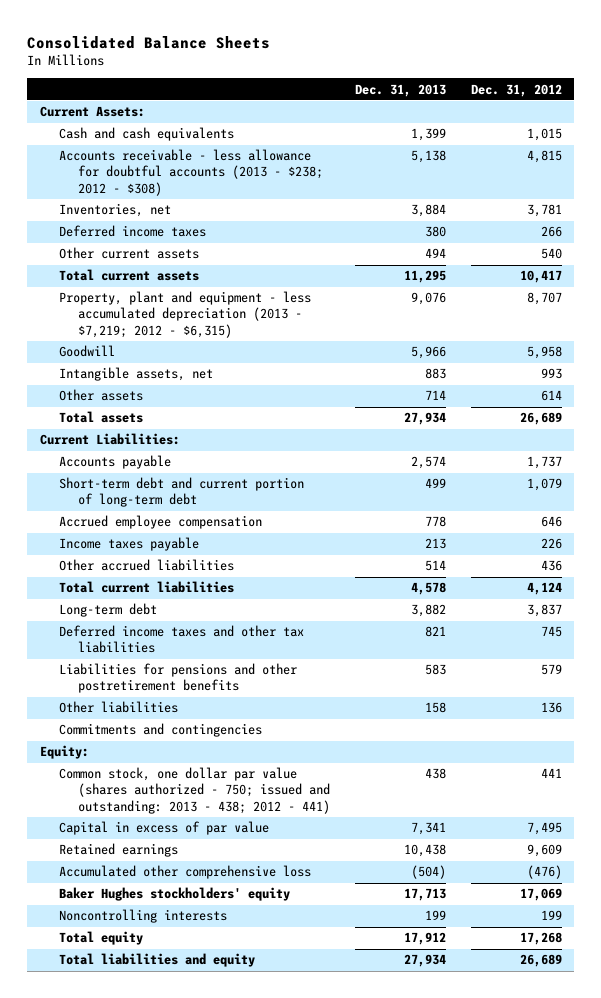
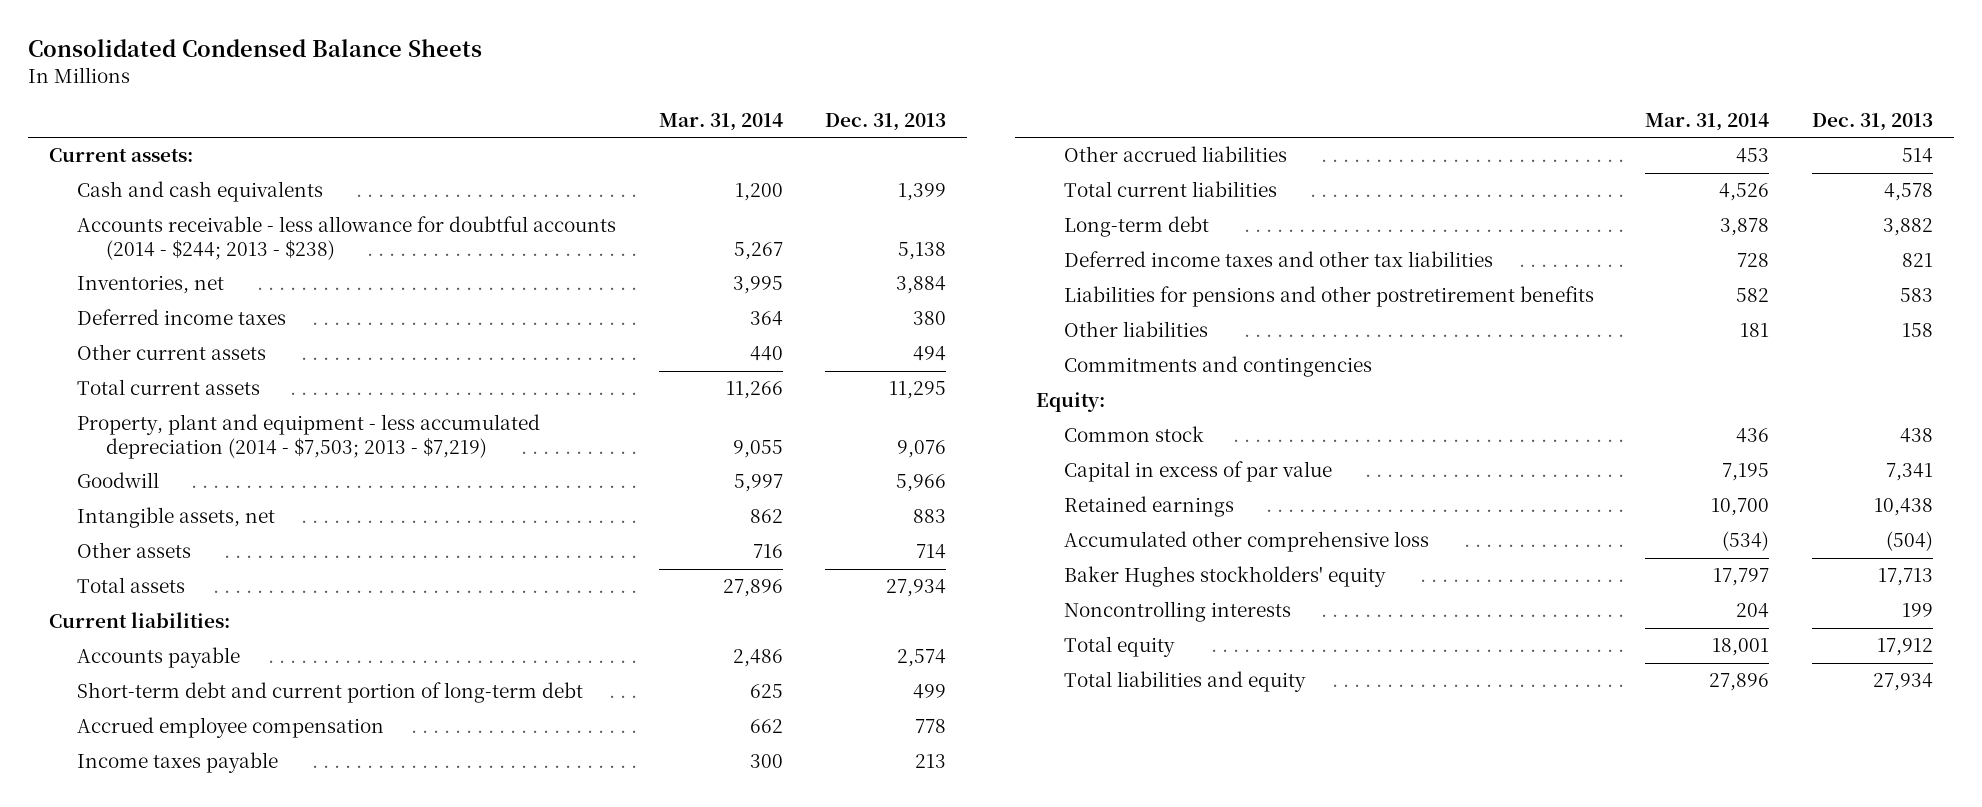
[27,35,271,49] Consolidated Balance Sheets -> [27,39,482,58] Consolidated Condensed Balance Sheets
[470,83,562,97] Dec. 31, 2012 -> none
none -> [658,112,783,131] Mar. 31, 2014
[39,106,145,118] Current Assets: -> [48,148,193,163] Current assets:
[58,149,324,196] Accounts receivable - less allowance for doubtful accounts (2013 - $238; 2012 - $308) -> [77,216,617,260] Accounts receivable - less allowance for doubtful accounts (2014 - $244; 2013 - $238)
[58,291,311,338] Property, plant and equipment - less accumulated depreciation (2013 - $7,219; 2012 - $6,315) -> [77,414,541,459] Property, plant and equipment - less accumulated depreciation (2014 - $7,503; 2013 - $7,219)
[39,433,180,446] Current Liabilities: -> [48,612,230,629] Current liabilities:
[58,767,331,814] Common stock, one dollar par value (shares authorized - 750; issued and outstanding: 2013 - 438; 2012 - 441) -> [1064,426,1205,443] Common stock

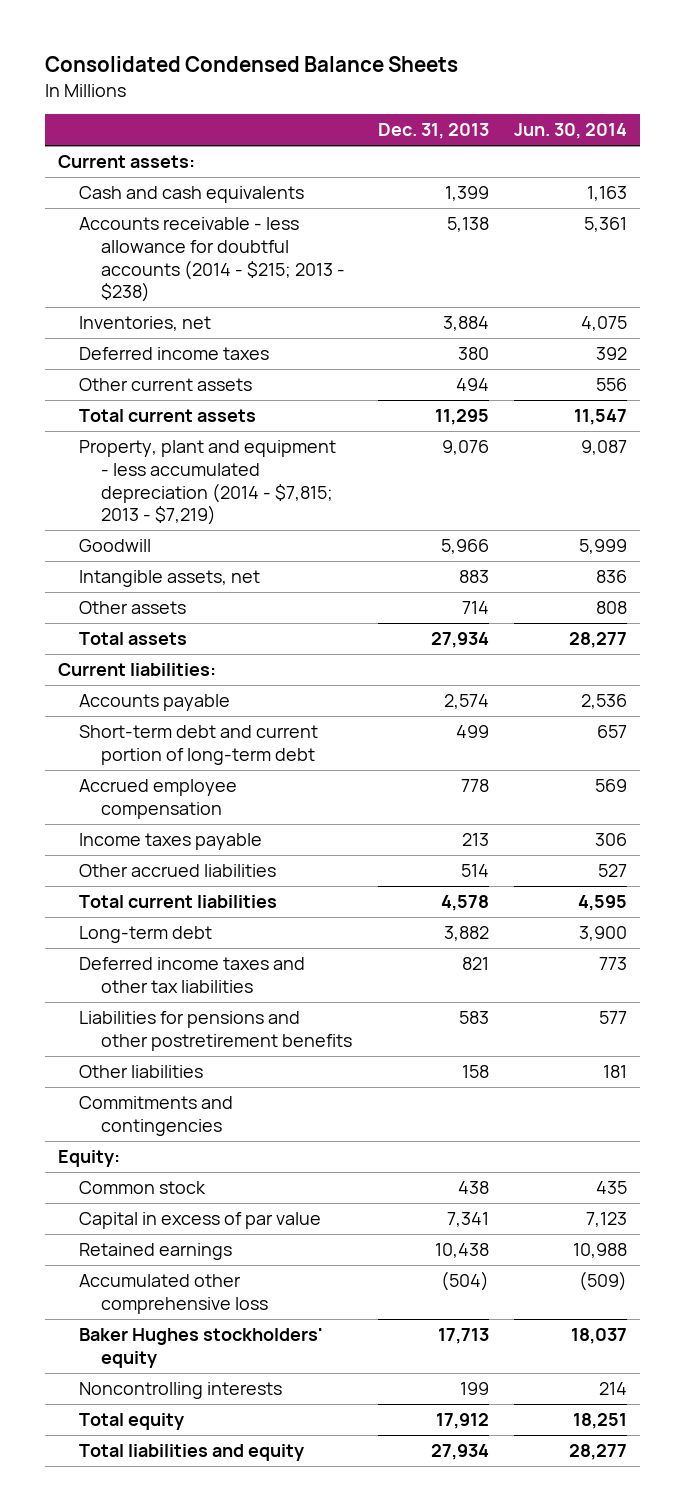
[658,112,783,131] Mar. 31, 2014 -> none
none -> [514,123,628,140] Jun. 30, 2014
[77,216,617,260] Accounts receivable - less allowance for doubtful accounts (2014 - $244; 2013 - $238) -> [79,216,346,303] Accounts receivable - less allowance for doubtful accounts (2014 - $215; 2013 - $238)
[77,414,541,459] Property, plant and equipment - less accumulated depreciation (2014 - $7,503; 2013 - $7,219) -> [79,439,337,526] Property, plant and equipment - less accumulated depreciation (2014 - $7,815; 2013 - $7,219)

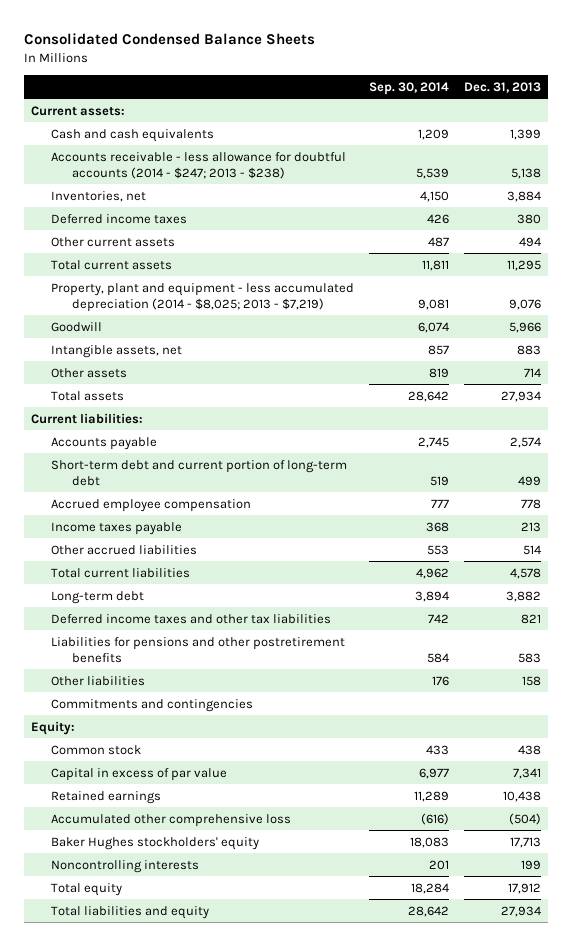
[514,123,628,140] Jun. 30, 2014 -> none
none -> [369,81,450,95] Sep. 30, 2014
[79,216,346,303] Accounts receivable - less allowance for doubtful accounts (2014 - $215; 2013 - $238) -> [51,151,347,179] Accounts receivable - less allowance for doubtful accounts (2014 - $247; 2013 - $238)
[79,439,337,526] Property, plant and equipment - less accumulated depreciation (2014 - $7,815; 2013 - $7,219) -> [51,282,355,312] Property, plant and equipment - less accumulated depreciation (2014 - $8,025; 2013 - $7,219)

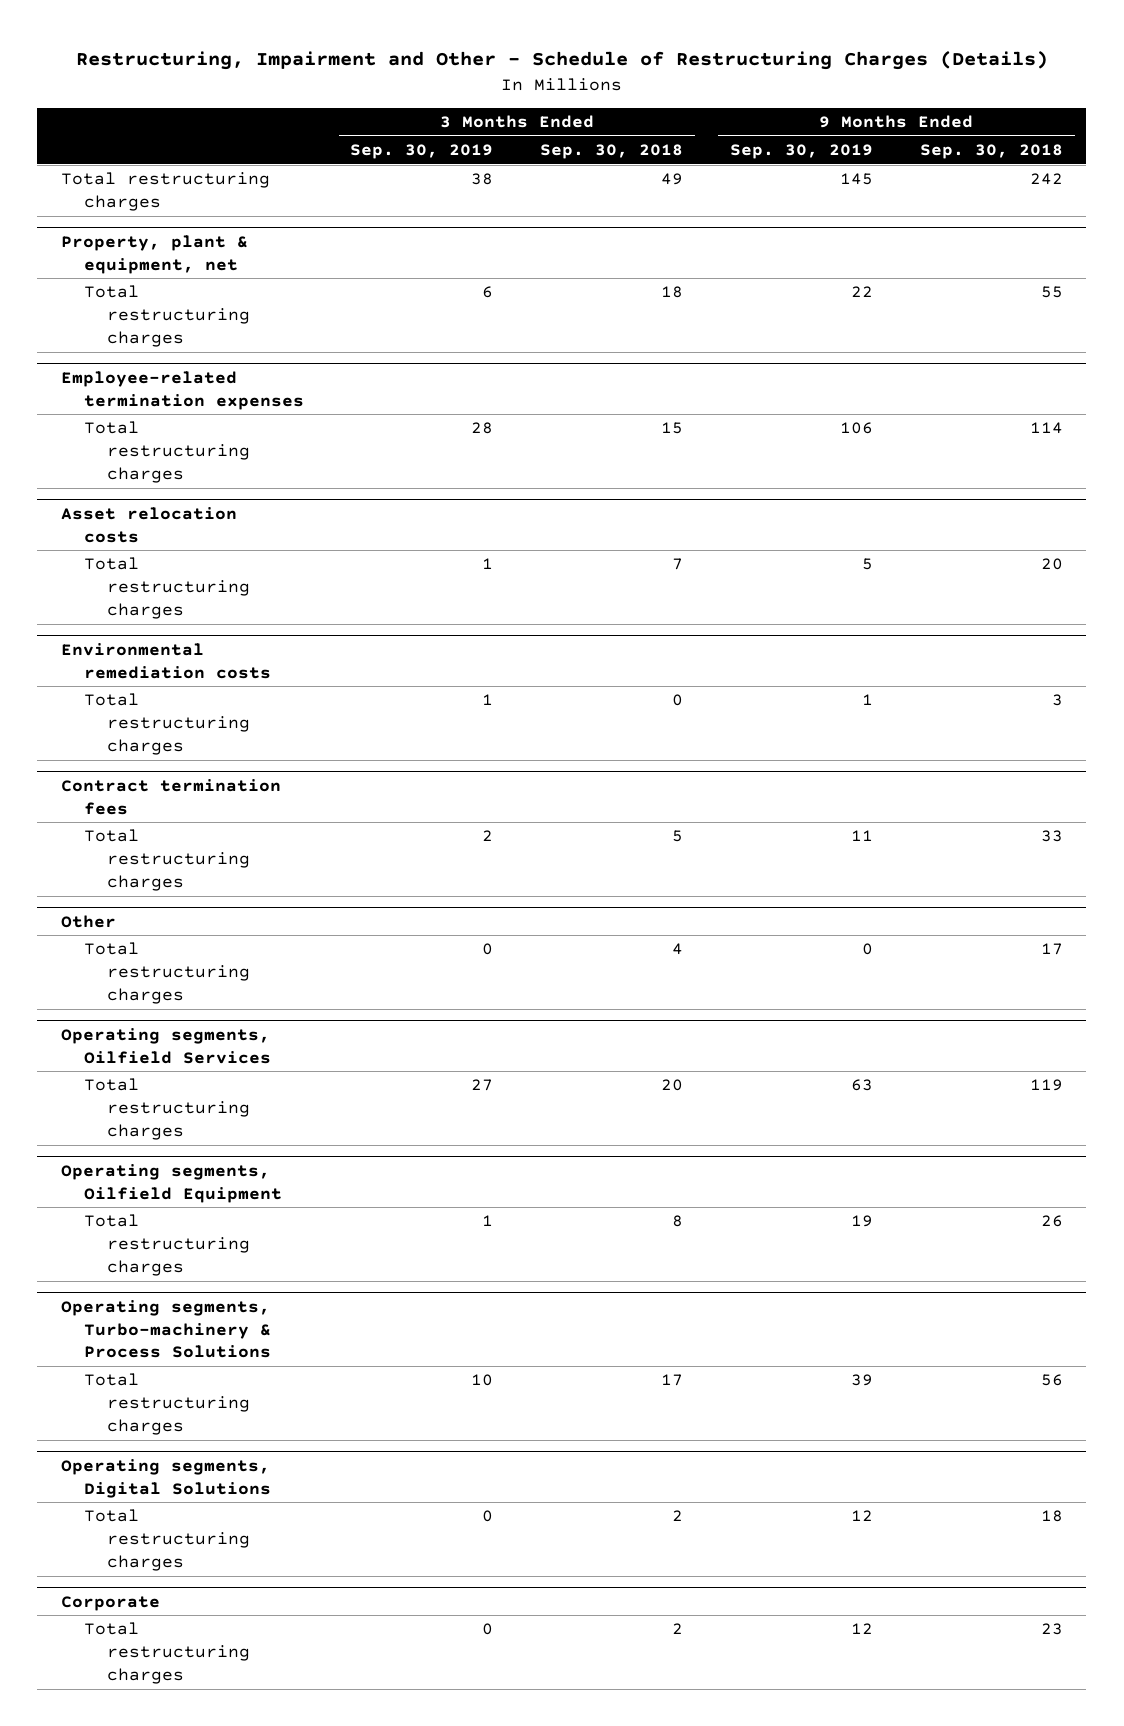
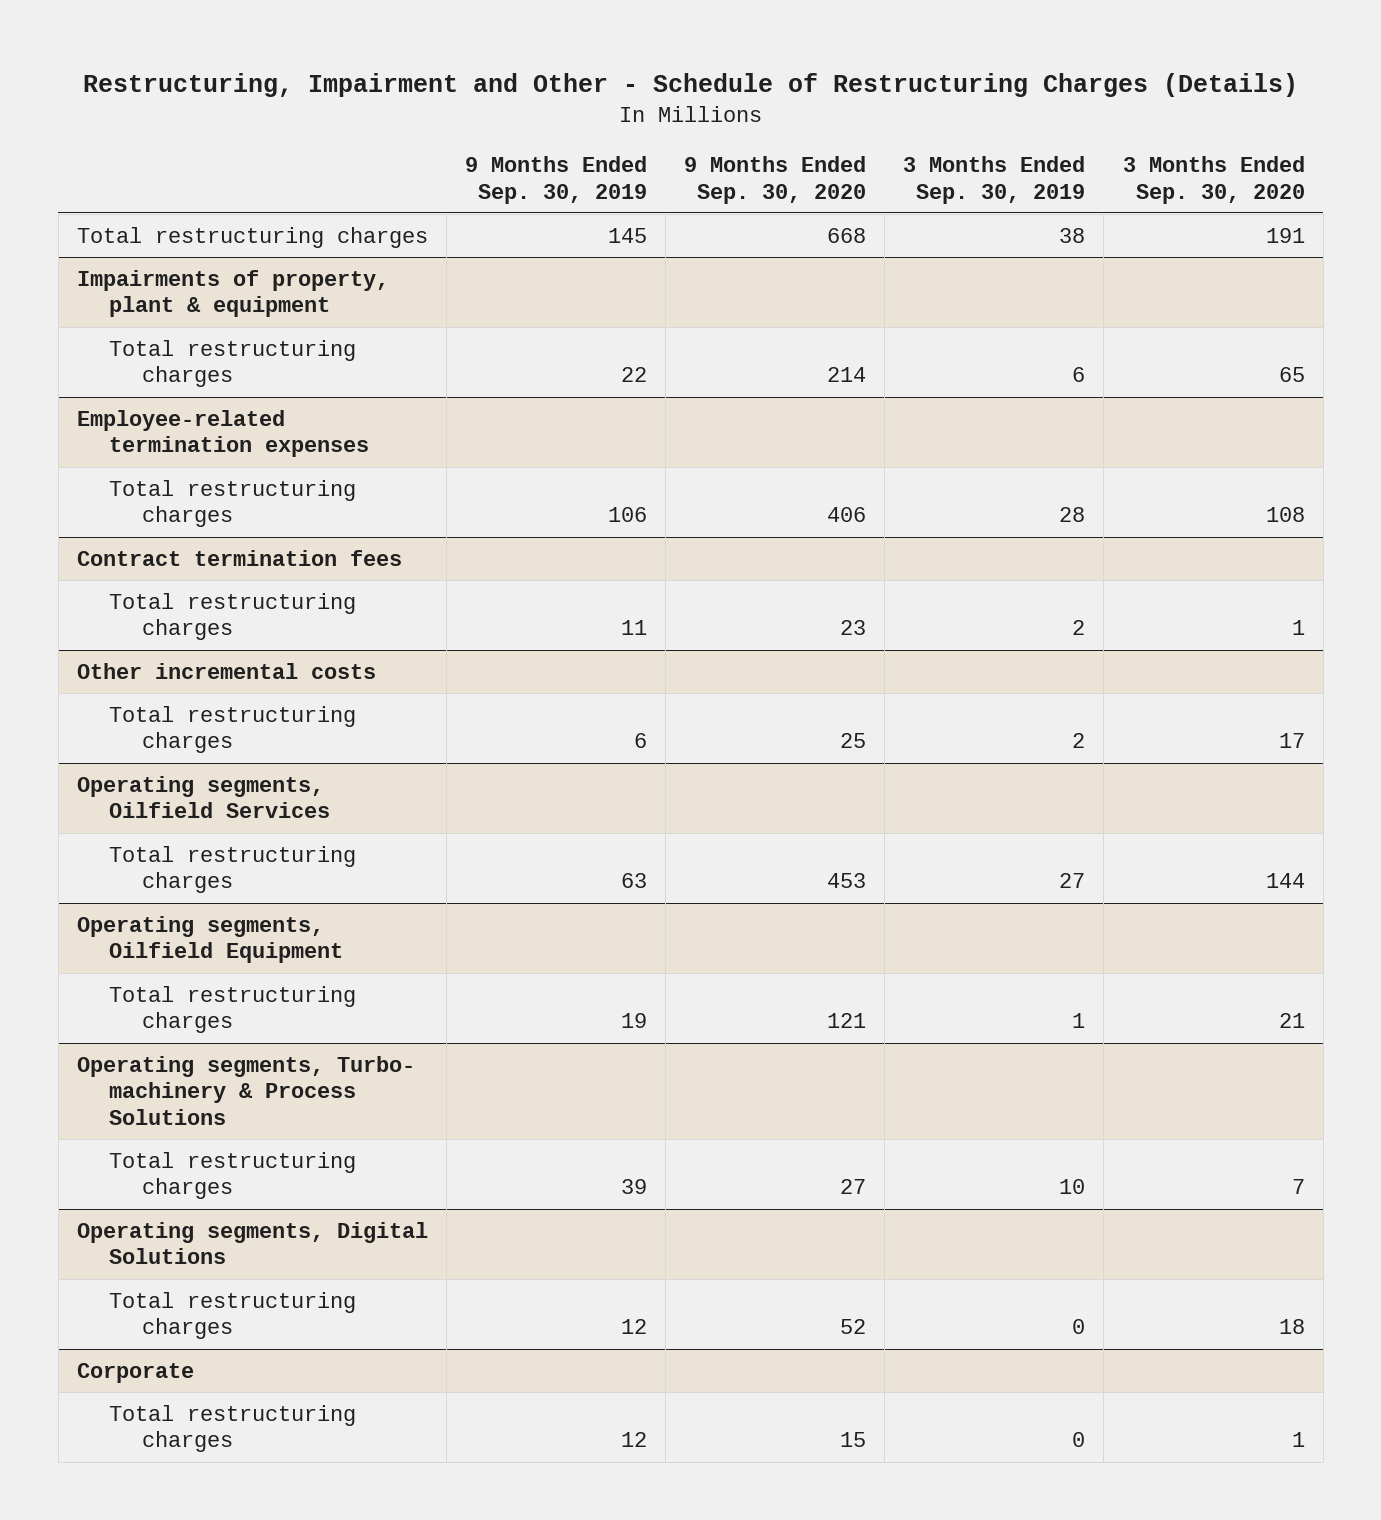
[540,143,684,159] Sep. 30, 2018 -> none
[919,143,1063,159] Sep. 30, 2018 -> none
none -> [684,156,867,204] 9 Months Ended Sep. 30, 2020
none -> [1122,156,1305,204] 3 Months Ended Sep. 30, 2020
[60,234,248,274] Property, plant & equipment, net -> [76,269,389,318] Impairments of property, plant & equipment
[60,506,237,543] Asset relocation costs -> none
[83,557,250,619] Total restructuring charges -> none
[60,642,271,679] Environmental remediation costs -> none
[83,693,250,755] Total restructuring charges -> none
[60,914,116,928] Other -> [76,662,376,679] Other incremental costs
[482,943,494,956] 0 -> [1072,733,1086,749] 2
[862,943,874,956] 0 -> [634,733,648,749] 6
[60,1299,271,1359] Operating segments, Turbo-machinery & Process Solutions -> [76,1055,415,1125] Operating segments, Turbo- machinery & Process Solutions

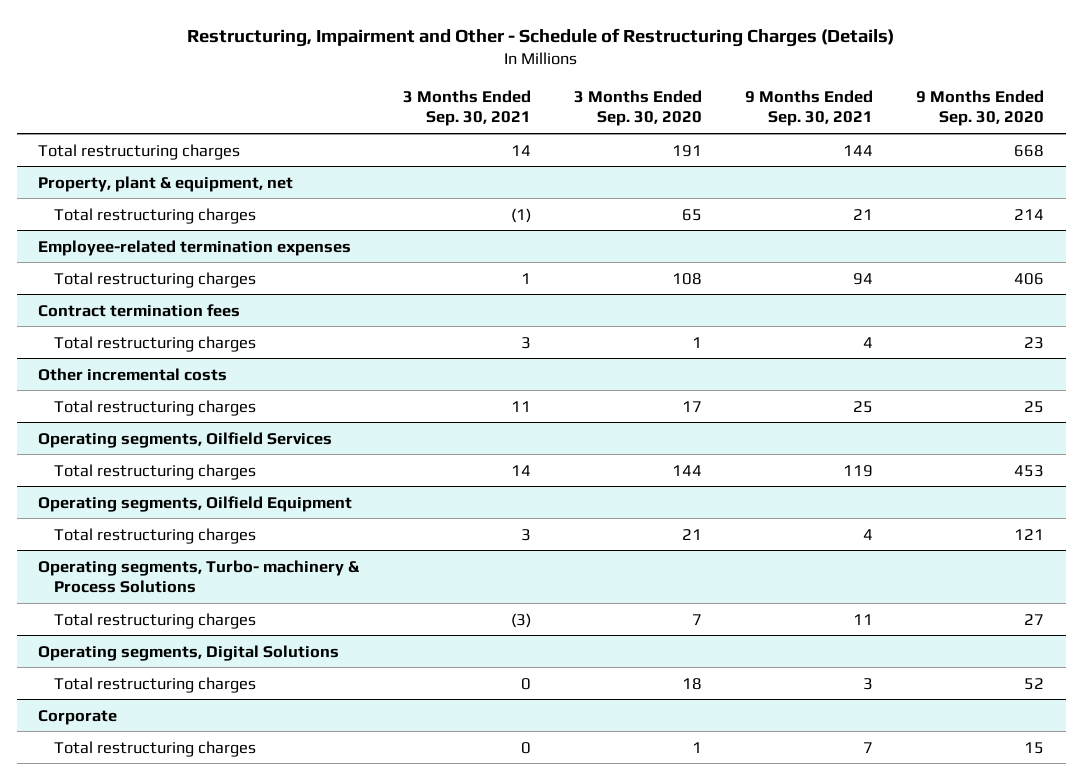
[465,156,648,204] 9 Months Ended Sep. 30, 2019 -> none
[903,156,1086,204] 3 Months Ended Sep. 30, 2019 -> none
none -> [402,89,531,127] 3 Months Ended Sep. 30, 2021
none -> [745,89,874,127] 9 Months Ended Sep. 30, 2021
[76,269,389,318] Impairments of property, plant & equipment -> [38,175,294,192] Property, plant & equipment, net

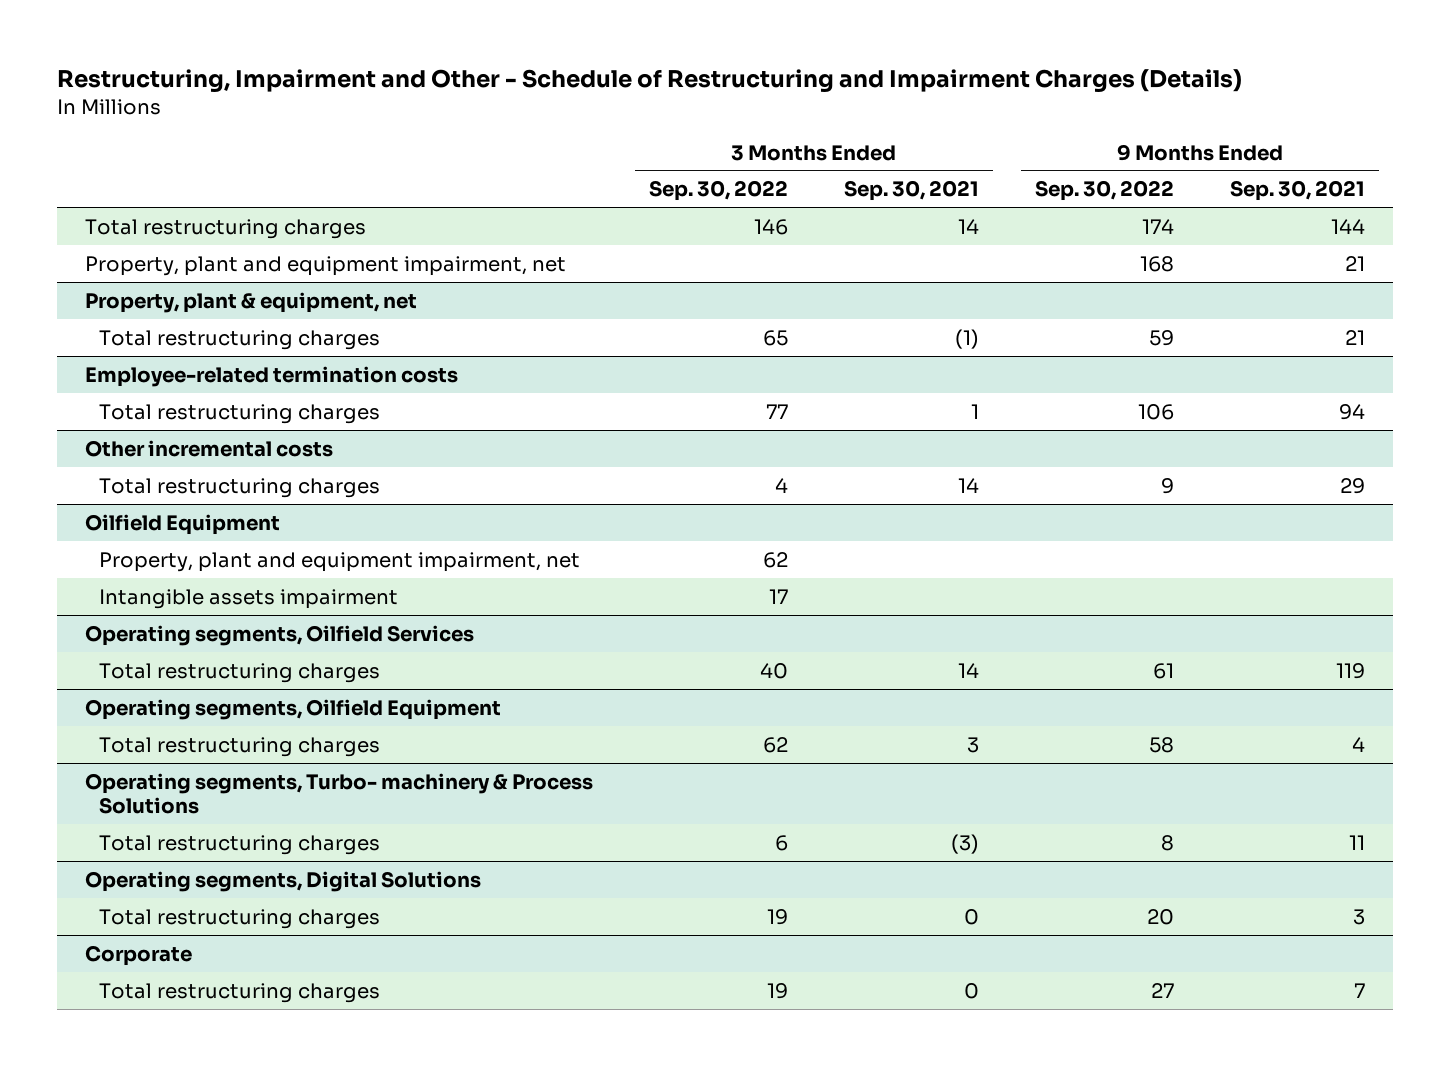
[187,28,895,48] Restructuring, Impairment and Other - Schedule of Restructuring Charges (Details) -> [56,69,1242,94] Restructuring, Impairment and Other - Schedule of Restructuring and Impairment Charges (Details)
[573,89,702,127] 3 Months Ended Sep. 30, 2020 -> none
[916,89,1045,127] 9 Months Ended Sep. 30, 2020 -> none
none -> [648,180,788,202] Sep. 30, 2022
none -> [1035,180,1175,202] Sep. 30, 2022
none -> [84,255,566,276] Property, plant and equipment impairment, net
[38,239,352,256] Employee-related termination expenses -> [84,365,458,387] Employee-related termination costs
[38,303,241,317] Contract termination fees -> none
[54,335,257,352] Total restructuring charges -> none
[510,400,531,412] 11 -> [957,477,979,493] 14
[853,400,874,413] 25 -> [1340,477,1366,494] 29
none -> [84,513,280,535] Oilfield Equipment
none -> [98,551,580,572] Property, plant and equipment impairment, net
none -> [98,588,398,609] Intangible assets impairment

